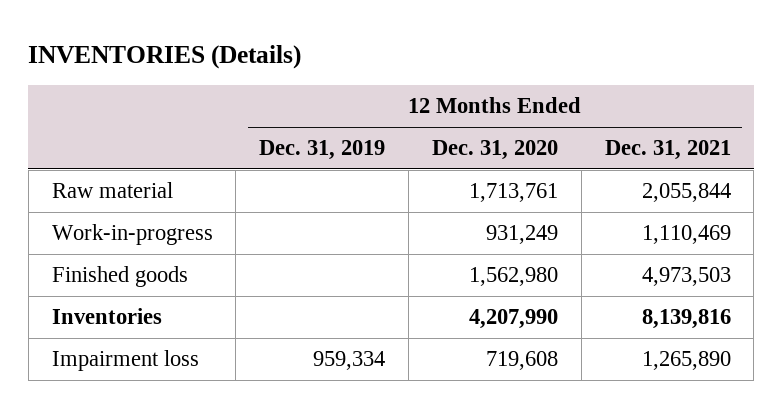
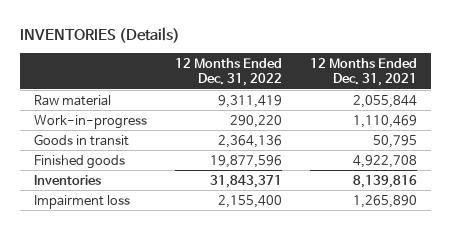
[259,140,386,161] Dec. 31, 2019 -> none
[431,140,558,161] Dec. 31, 2020 -> none
none -> [175,57,283,87] 12 Months Ended Dec. 31, 2022
none -> [34,133,130,146] Goods in transit
[641,267,731,287] 4,973,503 -> [353,154,418,168] 4,922,708

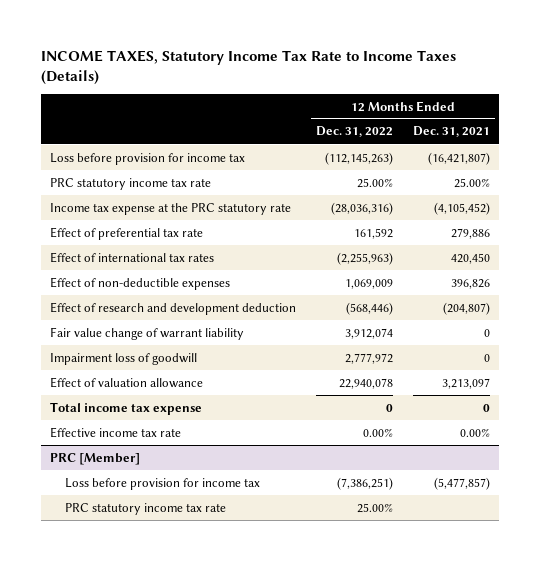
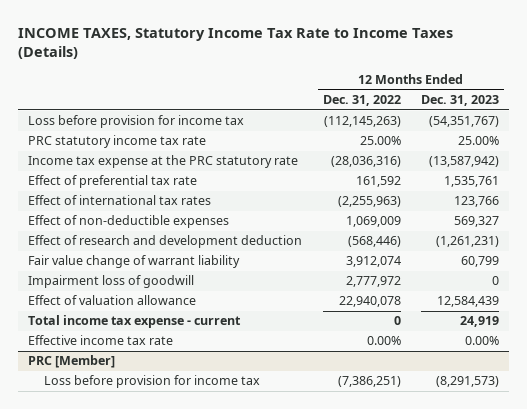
[412,126,490,138] Dec. 31, 2021 -> none
none -> [421,95,500,107] Dec. 31, 2023
[50,401,203,415] Total income tax expense -> [28,315,242,329] Total income tax expense - current
[64,502,226,515] PRC statutory income tax rate -> none

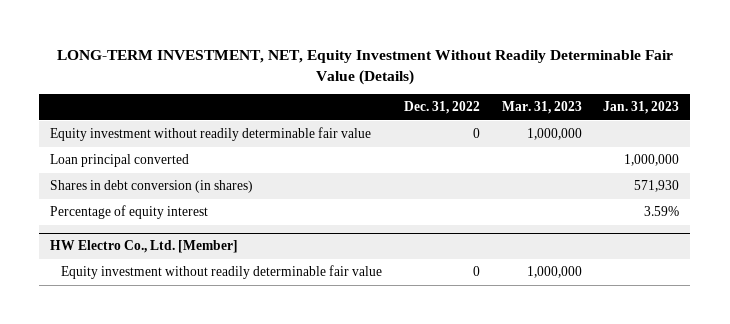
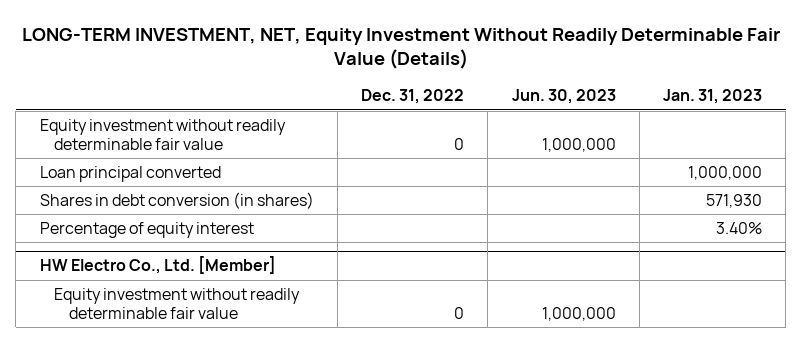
[501,101,582,115] Mar. 31, 2023 -> none
none -> [511,89,616,105] Jun. 30, 2023
[644,206,680,217] 3.59% -> [716,221,763,234] 3.40%

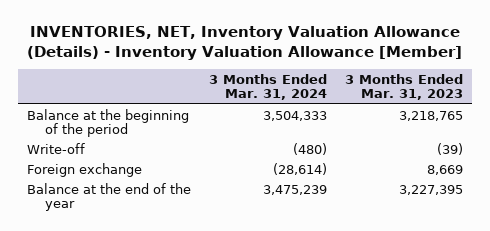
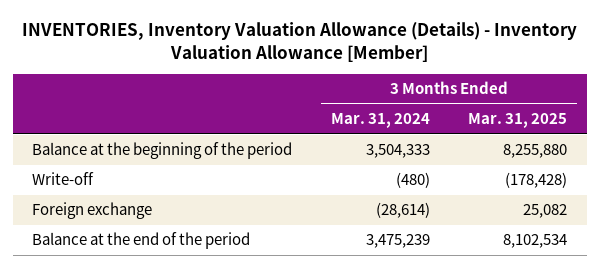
[26,26,462,60] INVENTORIES, NET, Inventory Valuation Allowance (Details) - Inventory Valuation Allowance [Member] -> [21,22,577,63] INVENTORIES, Inventory Valuation Allowance (Details) - Inventory Valuation Allowance [Member]
[344,73,463,101] 3 Months Ended Mar. 31, 2023 -> none
none -> [468,113,568,129] Mar. 31, 2025
[27,182,192,211] Balance at the end of the year -> [32,232,251,250] Balance at the end of the period

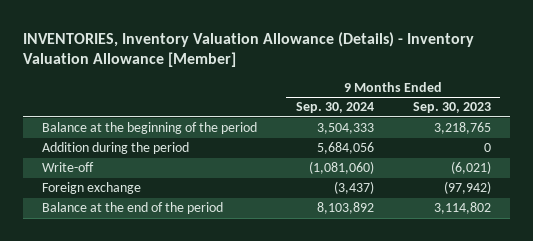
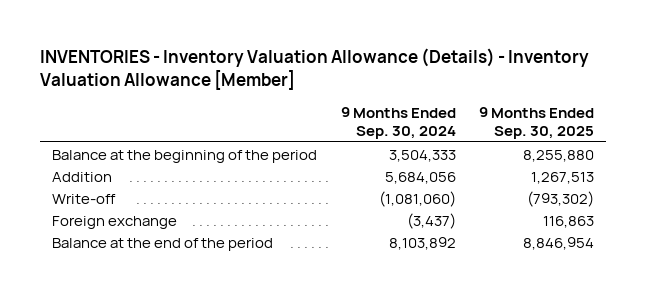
[22,31,474,68] INVENTORIES, Inventory Valuation Allowance (Details) - Inventory Valuation Allowance [Member] -> [40,48,590,91] INVENTORIES - Inventory Valuation Allowance (Details) - Inventory Valuation Allowance [Member]
[412,102,491,114] Sep. 30, 2023 -> none
none -> [478,106,594,139] 9 Months Ended Sep. 30, 2025
[42,142,190,155] Addition during the period -> [52,171,113,182] Addition

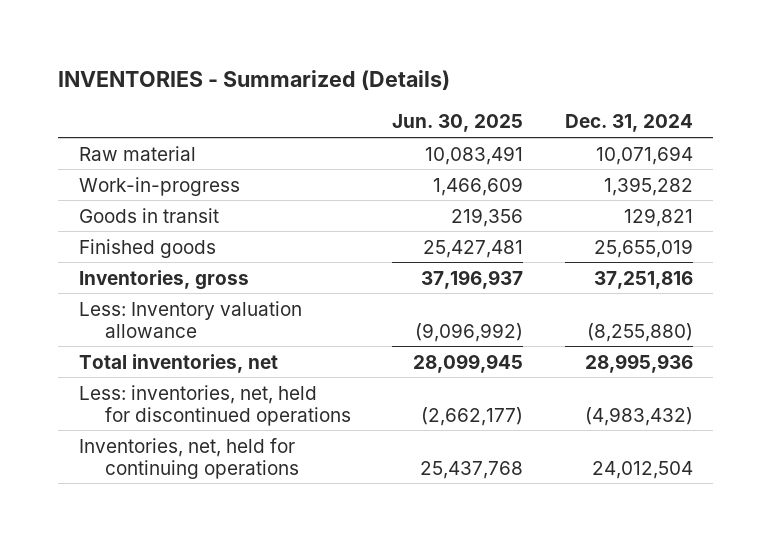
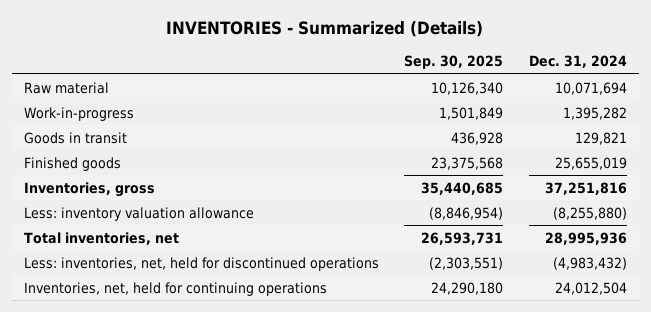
[392,114,524,133] Jun. 30, 2025 -> none
none -> [404,54,504,69] Sep. 30, 2025
[78,300,302,338] Less: Inventory valuation allowance -> [24,206,255,221] Less: inventory valuation allowance

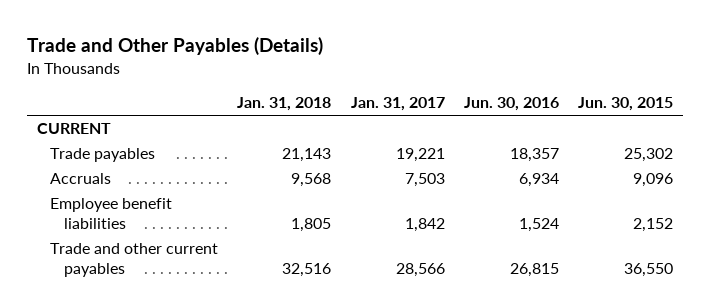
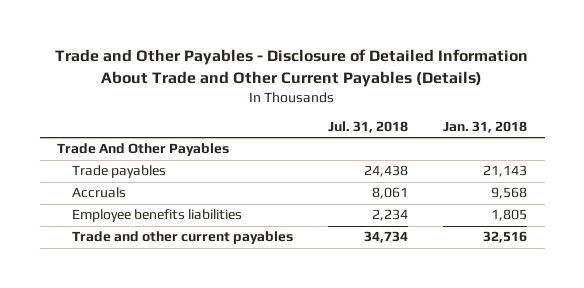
[27,37,324,56] Trade and Other Payables (Details) -> [55,49,529,87] Trade and Other Payables - Disclosure of Detailed Information About Trade and Other Current Payables (Details)
[350,97,445,112] Jan. 31, 2017 -> none
[463,97,559,112] Jun. 30, 2016 -> none
[578,97,674,112] Jun. 30, 2015 -> none
none -> [327,120,408,133] Jul. 31, 2018
[36,123,111,135] CURRENT -> none
none -> [57,143,230,157] Trade And Other Payables
[50,198,173,229] Employee benefit liabilities -> [71,209,242,223] Employee benefits liabilities

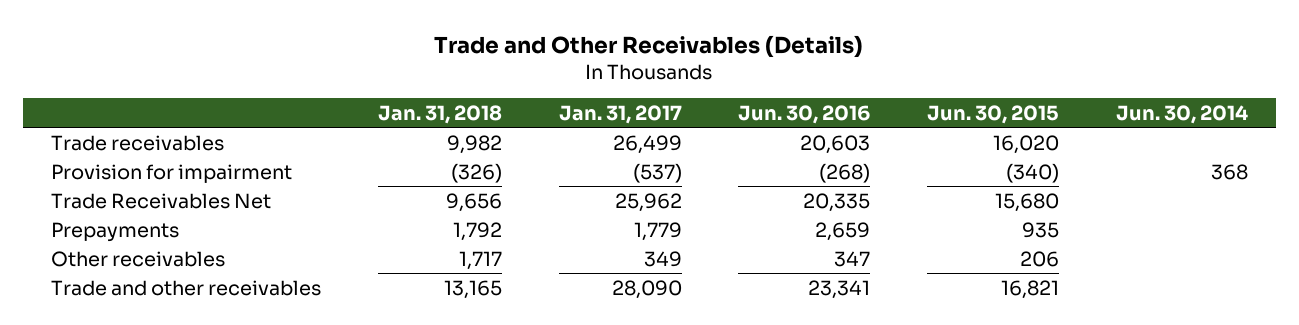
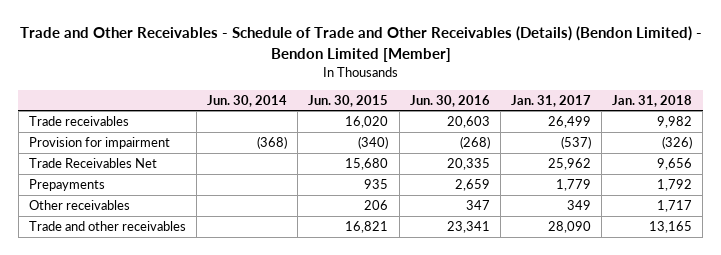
[434,34,864,58] Trade and Other Receivables (Details) -> [19,26,702,62] Trade and Other Receivables - Schedule of Trade and Other Receivables (Details) (Bendon Limited) - Bendon Limited [Member]
[1210,163,1248,180] 368 -> [257,136,288,150] (368)

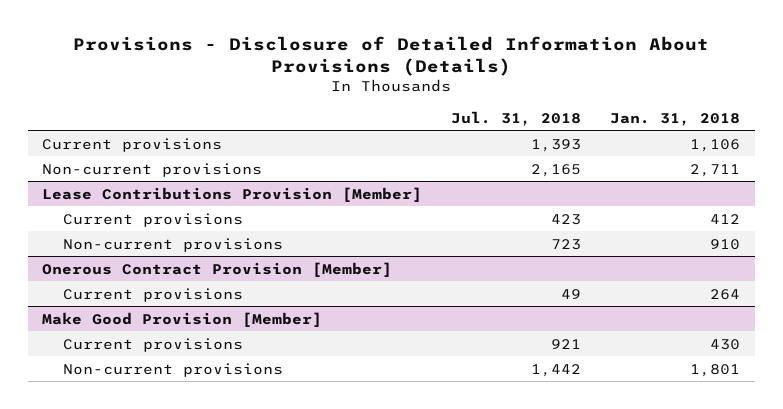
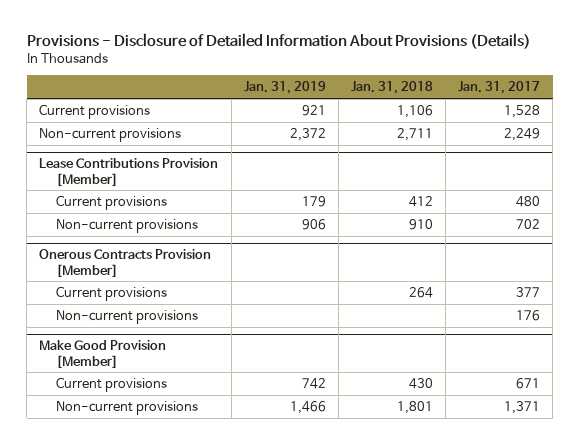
[451,110,582,126] Jul. 31, 2018 -> none
none -> [243,81,326,95] Jan. 31, 2019
none -> [458,81,541,95] Jan. 31, 2017
[42,261,393,277] Onerous Contract Provision [Member] -> [39,249,212,278] Onerous Contracts Provision [Member]
none -> [55,309,198,324] Non-current provisions

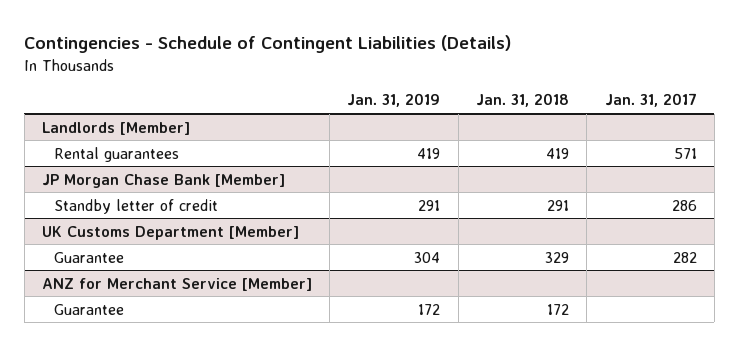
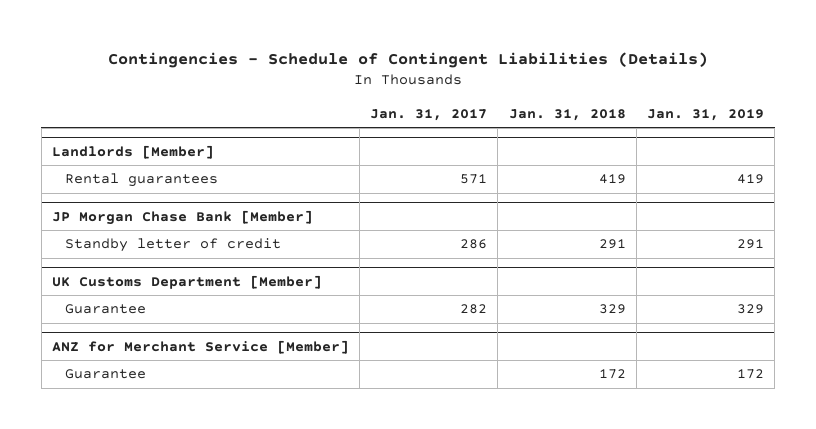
[414,251,441,263] 304 -> [736,304,764,315] 329

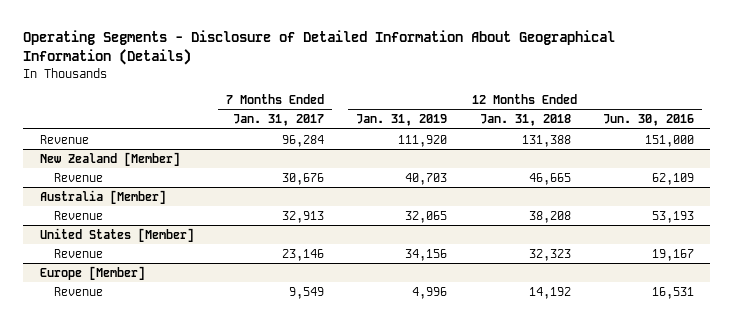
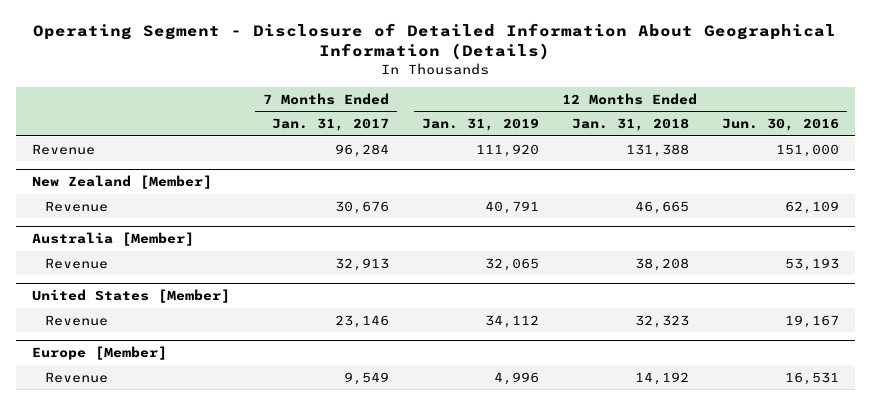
[23,30,616,66] Operating Segments - Disclosure of Detailed Information About Geographical Information (Details) -> [33,23,837,61] Operating Segment - Disclosure of Detailed Information About Geographical Information (Details)
[405,172,448,185] 40,703 -> [484,200,539,214] 40,791
[405,248,448,261] 34,156 -> [484,314,539,328] 34,112

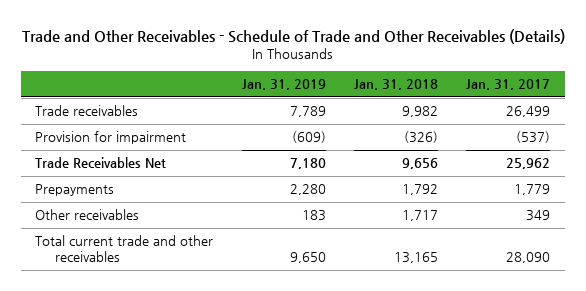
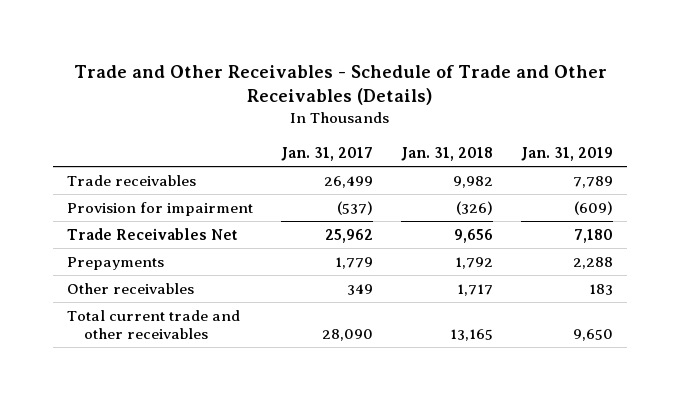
[289,184,326,196] 2,280 -> [572,256,613,269] 2,288

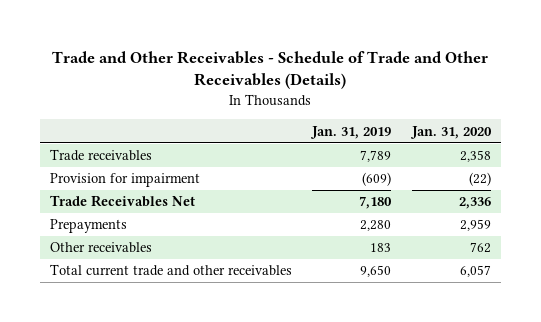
[280,146,373,161] Jan. 31, 2017 -> none
[400,146,493,161] Jan. 31, 2018 -> none
none -> [409,125,492,139] Jan. 31, 2020
[572,256,613,269] 2,288 -> [360,220,392,232] 2,280

